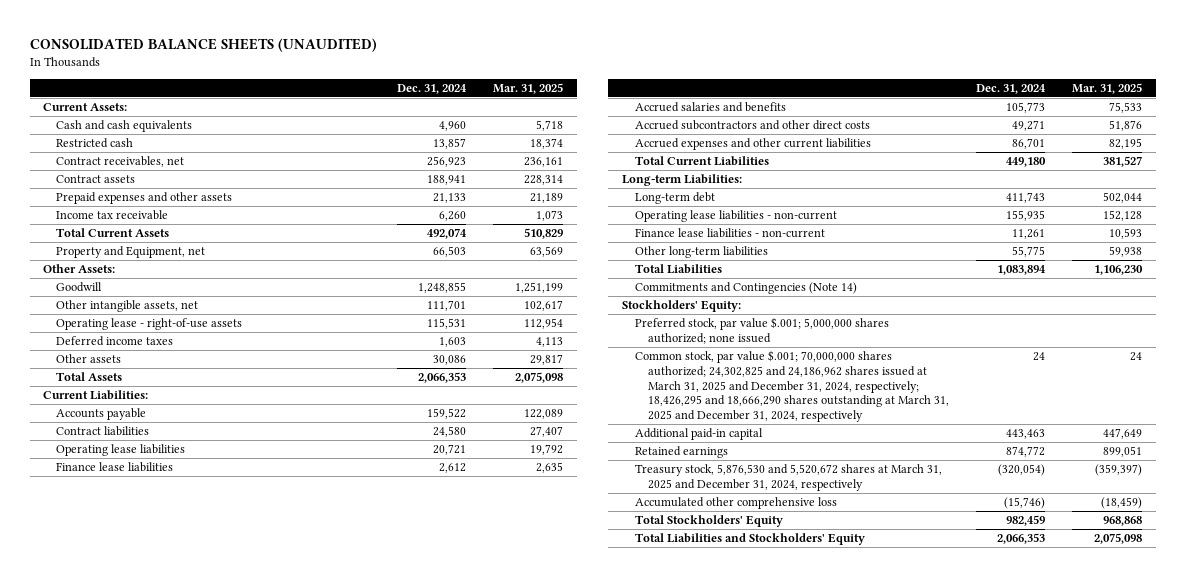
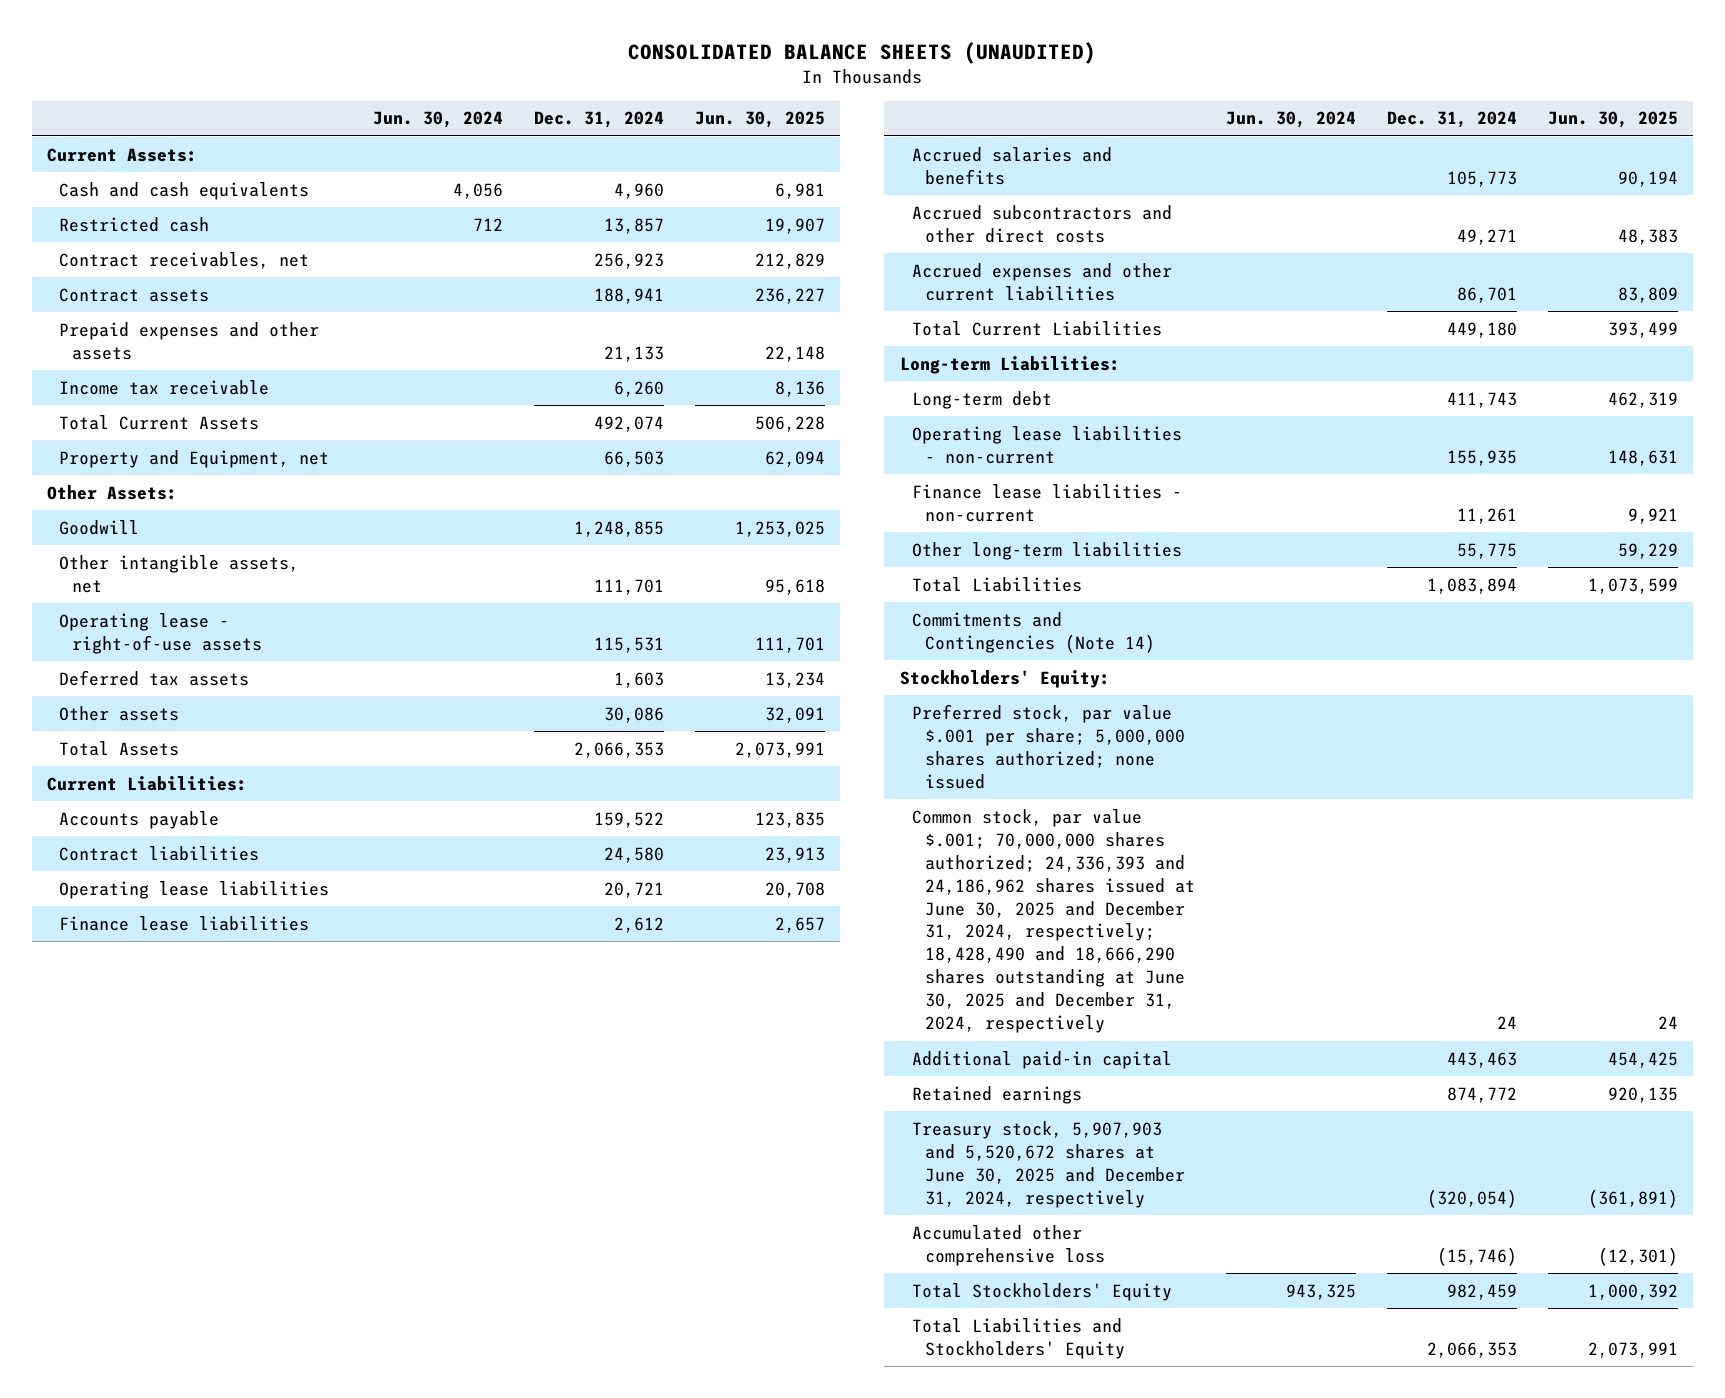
[493,82,564,94] Mar. 31, 2025 -> none
none -> [372,111,503,129] Jun. 30, 2024
none -> [694,111,825,129] Jun. 30, 2025
[56,336,174,347] Deferred income taxes -> [59,669,250,686] Deferred tax assets
[634,317,889,344] Preferred stock, par value $.001; 5,000,000 shares authorized; none issued -> [912,703,1185,789] Preferred stock, par value $.001 per share; 5,000,000 shares authorized; none issued
[634,350,950,422] Common stock, par value $.001; 70,000,000 shares authorized; 24,302,825 and 24,186,962 shares issued at March 31, 2025 and December 31, 2024, respectively; 18,426,295 and 18,666,290 shares outstanding at March 31, 2025 and December 31, 2024, respectively -> [912,808,1195,1034] Common stock, par value $.001; 70,000,000 shares authorized; 24,336,393 and 24,186,962 shares issued at June 30, 2025 and December 31, 2024, respectively; 18,428,490 and 18,666,290 shares outstanding at June 30, 2025 and December 31, 2024, respectively
[634,464,942,491] Treasury stock, 5,876,530 and 5,520,672 shares at March 31, 2025 and December 31, 2024, respectively -> [912,1120,1185,1208] Treasury stock, 5,907,903 and 5,520,672 shares at June 30, 2025 and December 31, 2024, respectively

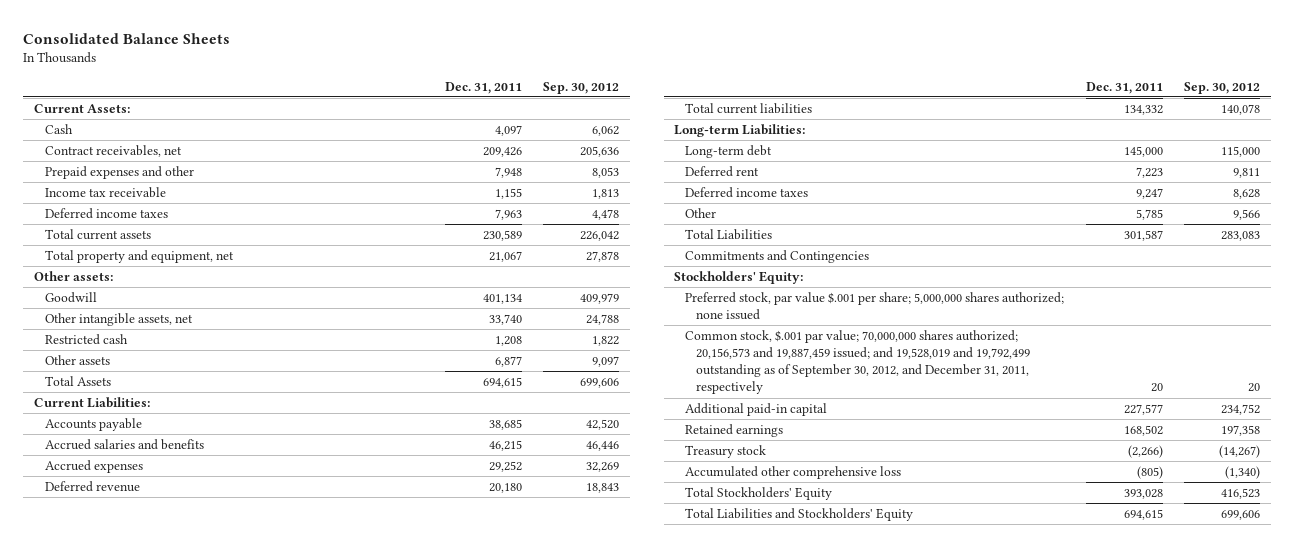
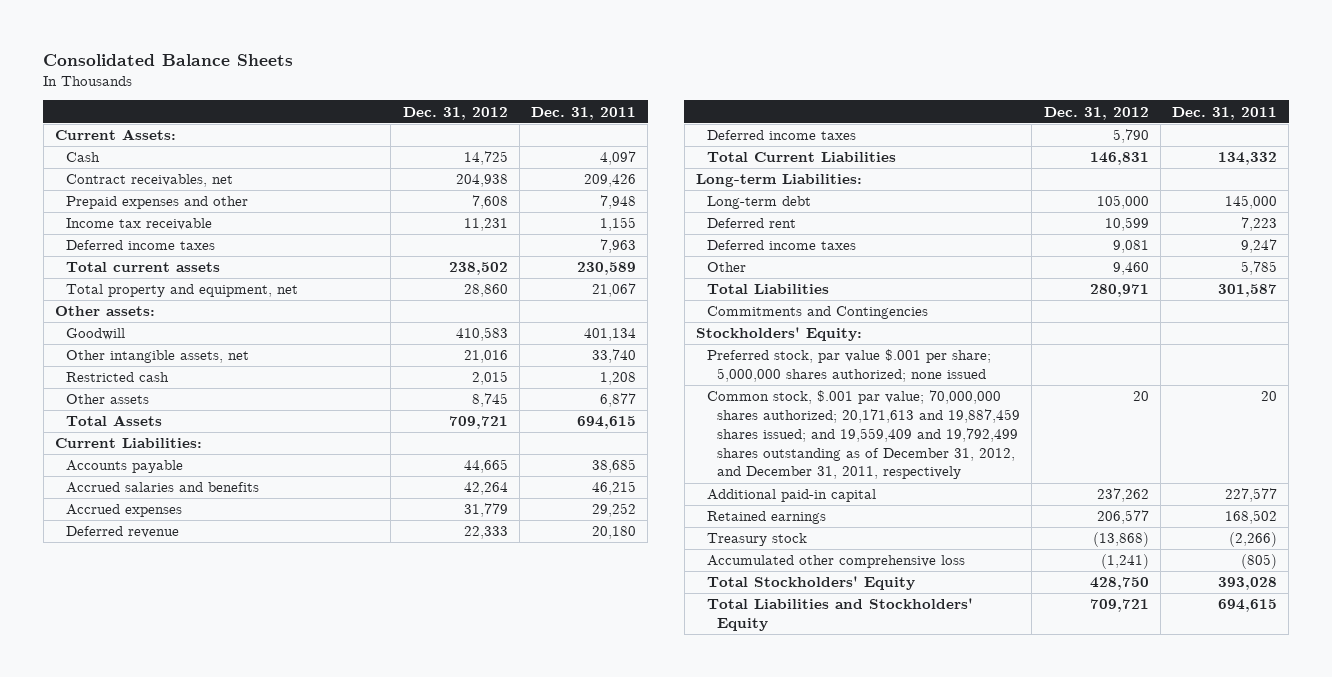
[543,81,620,94] Sep. 30, 2012 -> none
none -> [402,106,508,120] Dec. 31, 2012
none -> [706,130,856,141] Deferred income taxes
[685,102,813,114] Total current liabilities -> [706,152,896,163] Total Current Liabilities
[685,329,1031,395] Common stock, $.001 par value; 70,000,000 shares authorized; 20,156,573 and 19,887,459 issued; and 19,528,019 and 19,792,499 outstanding as of September 30, 2012, and December 31, 2011, respectively -> [706,390,1021,480] Common stock, $.001 par value; 70,000,000 shares authorized; 20,171,613 and 19,887,459 shares issued; and 19,559,409 and 19,792,499 shares outstanding as of December 31, 2012, and December 31, 2011, respectively

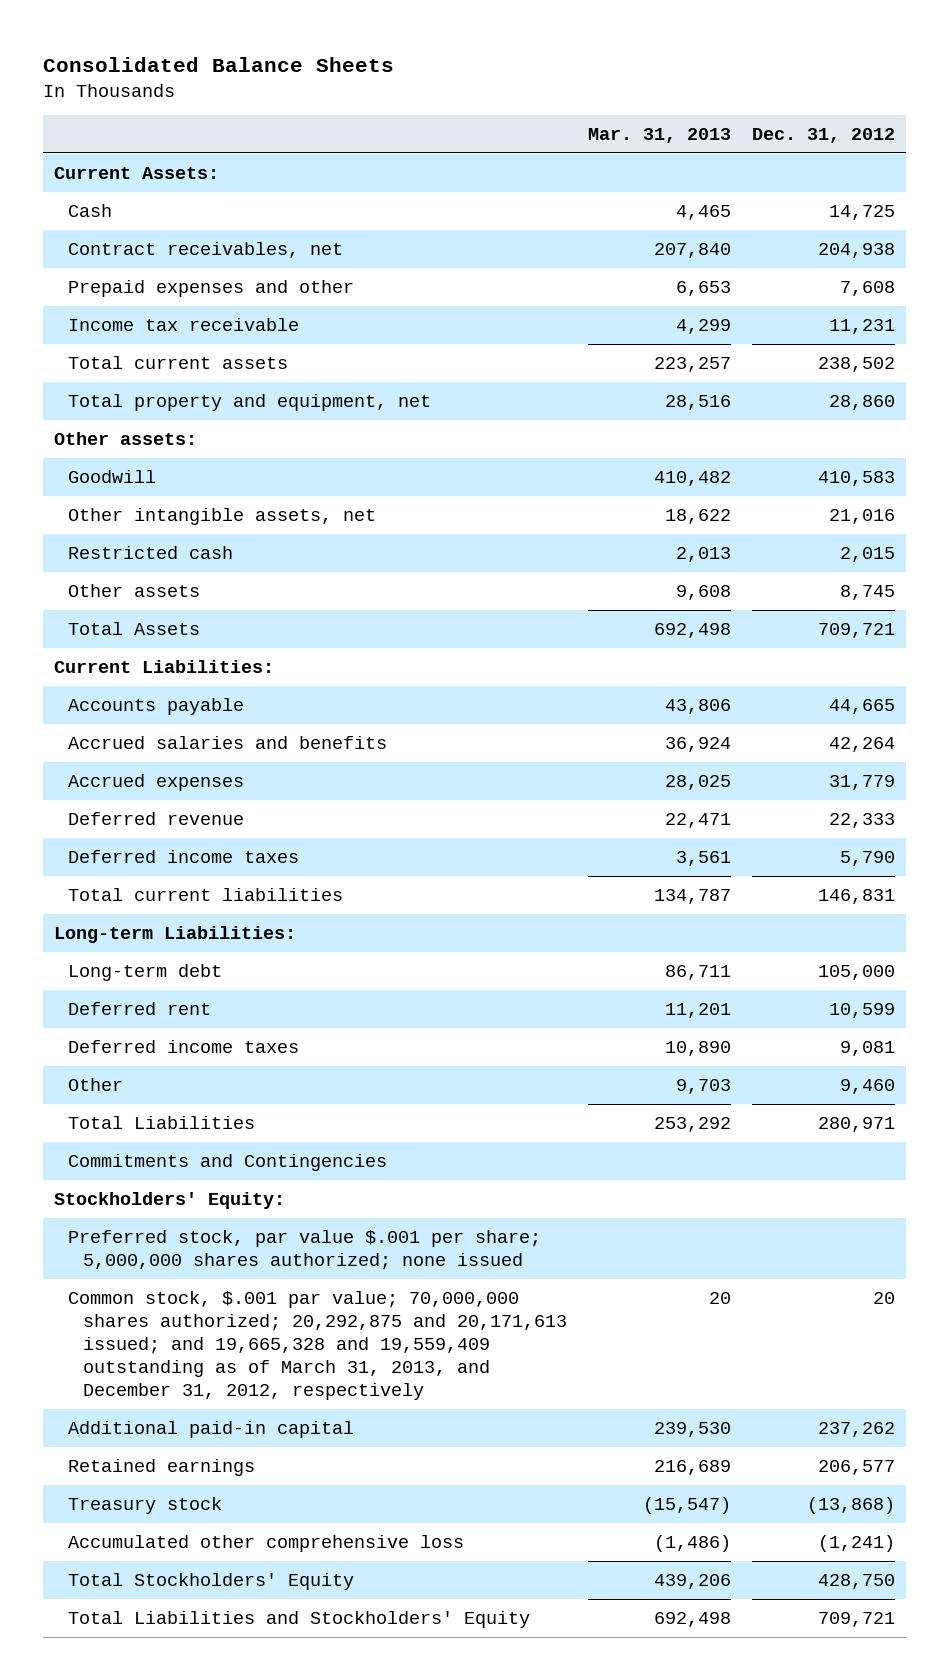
[531,106,637,120] Dec. 31, 2011 -> none
none -> [588,128,732,144] Mar. 31, 2013
[65,240,215,251] Deferred income taxes -> none
[706,152,896,163] Total Current Liabilities -> [68,887,344,901] Total current liabilities
[706,390,1021,480] Common stock, $.001 par value; 70,000,000 shares authorized; 20,171,613 and 19,887,459 shares issued; and 19,559,409 and 19,792,499 shares outstanding as of December 31, 2012, and December 31, 2011, respectively -> [68,1290,567,1401] Common stock, $.001 par value; 70,000,000 shares authorized; 20,292,875 and 20,171,613 issued; and 19,665,328 and 19,559,409 outstanding as of March 31, 2013, and December 31, 2012, respectively

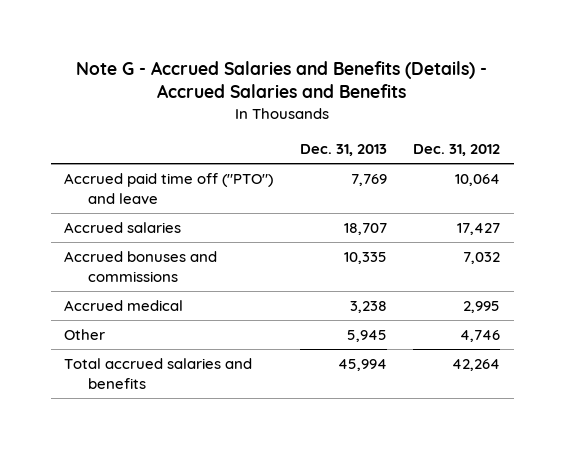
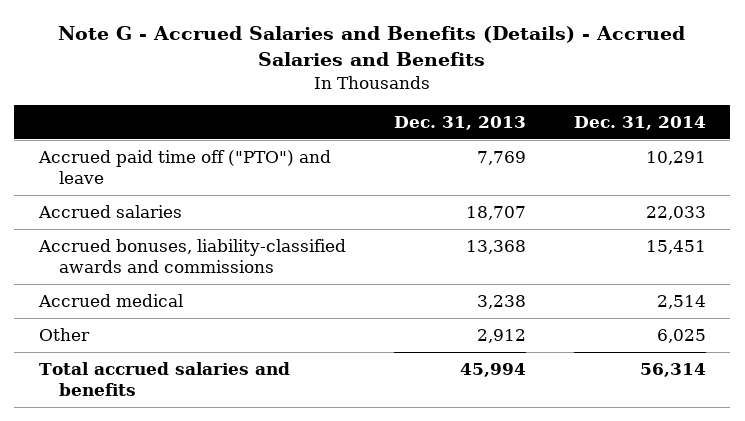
[413,144,501,157] Dec. 31, 2012 -> none
none -> [574,116,707,131] Dec. 31, 2014
[64,251,218,282] Accrued bonuses and commissions -> [37,238,346,274] Accrued bonuses, liability-classified awards and commissions
[343,252,387,265] 10,335 -> [465,239,526,254] 13,368
[346,330,387,343] 5,945 -> [476,328,526,343] 2,912

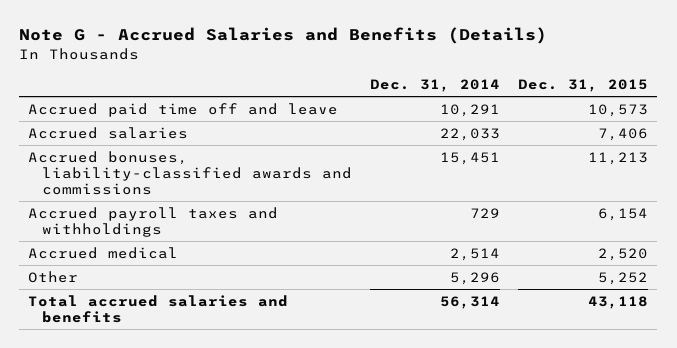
[58,26,686,67] Note G - Accrued Salaries and Benefits (Details) - Accrued Salaries and Benefits -> [19,27,548,45] Note G - Accrued Salaries and Benefits (Details)
[393,116,526,131] Dec. 31, 2013 -> none
none -> [518,79,649,93] Dec. 31, 2015
[37,149,331,185] Accrued paid time off ("PTO") and leave -> [28,102,339,117] Accrued paid time off and leave
none -> [28,206,279,237] Accrued payroll taxes and withholdings
[657,328,707,343] 6,025 -> [450,271,501,285] 5,296

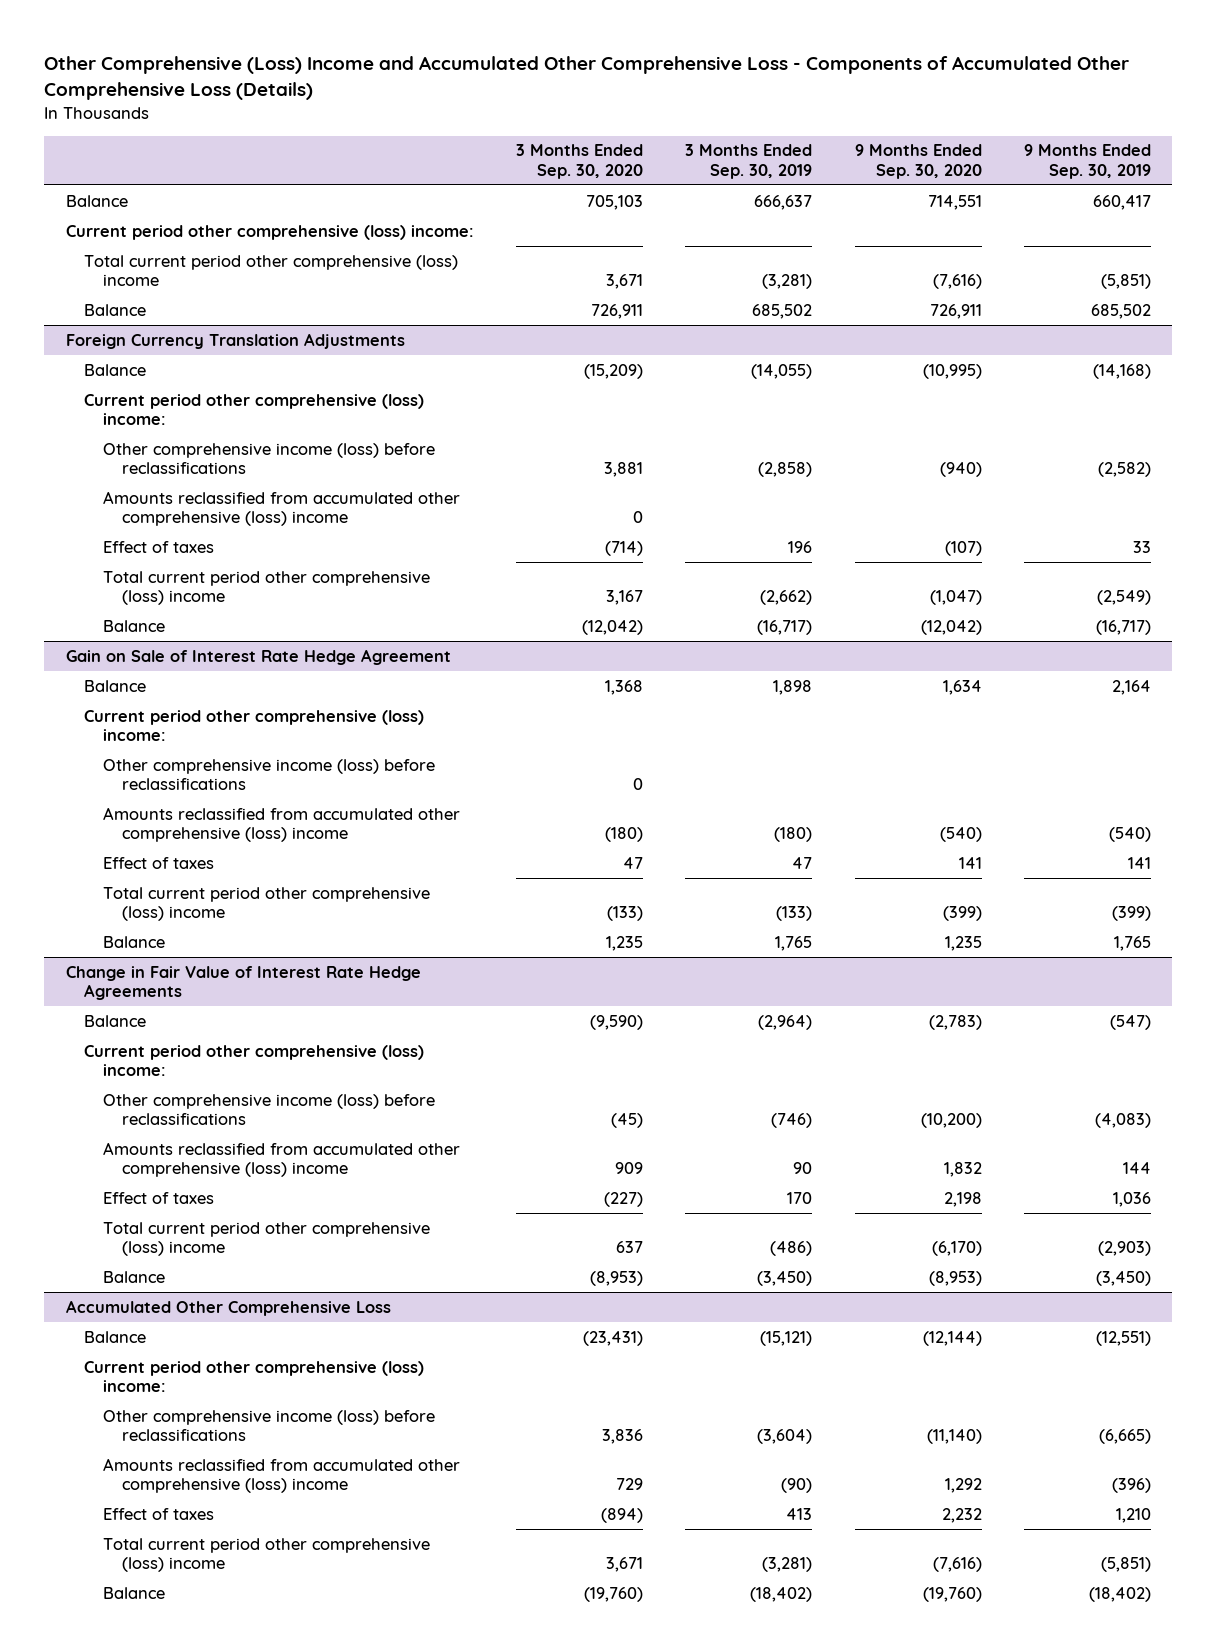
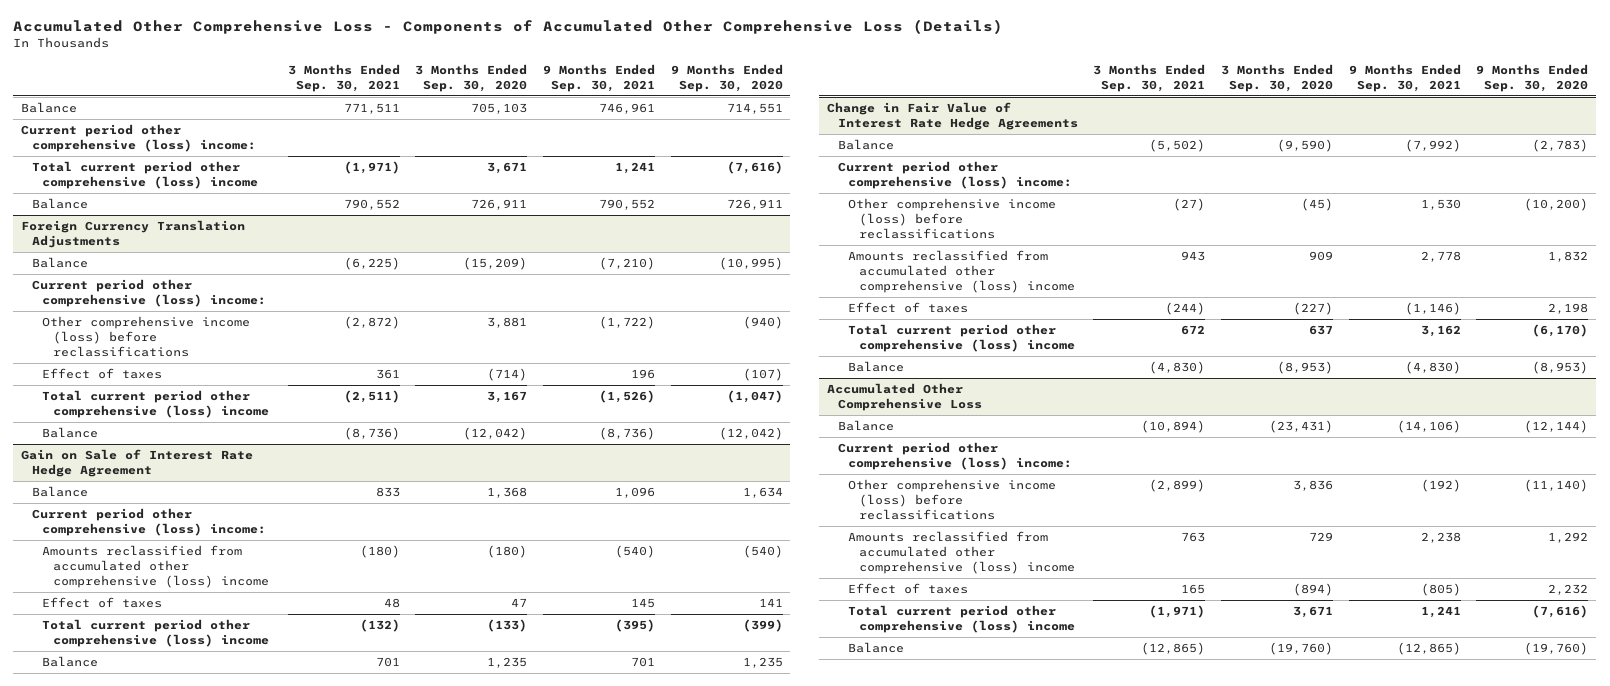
[44,56,1130,101] Other Comprehensive (Loss) Income and Accumulated Other Comprehensive Loss - Components of Accumulated Other Comprehensive Loss (Details) -> [13,19,1004,35] Accumulated Other Comprehensive Loss - Components of Accumulated Other Comprehensive Loss (Details)
[685,144,813,179] 3 Months Ended Sep. 30, 2019 -> none
[1023,144,1151,179] 9 Months Ended Sep. 30, 2019 -> none
none -> [287,63,400,92] 3 Months Ended Sep. 30, 2021
none -> [542,63,655,92] 9 Months Ended Sep. 30, 2021
[102,490,460,527] Amounts reclassified from accumulated other comprehensive (loss) income -> none
[102,758,435,791] Other comprehensive income (loss) before reclassifications -> none

